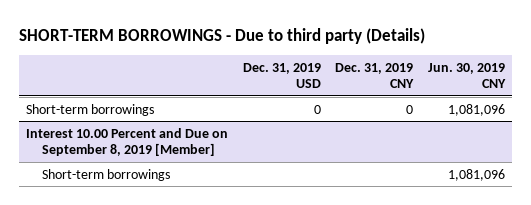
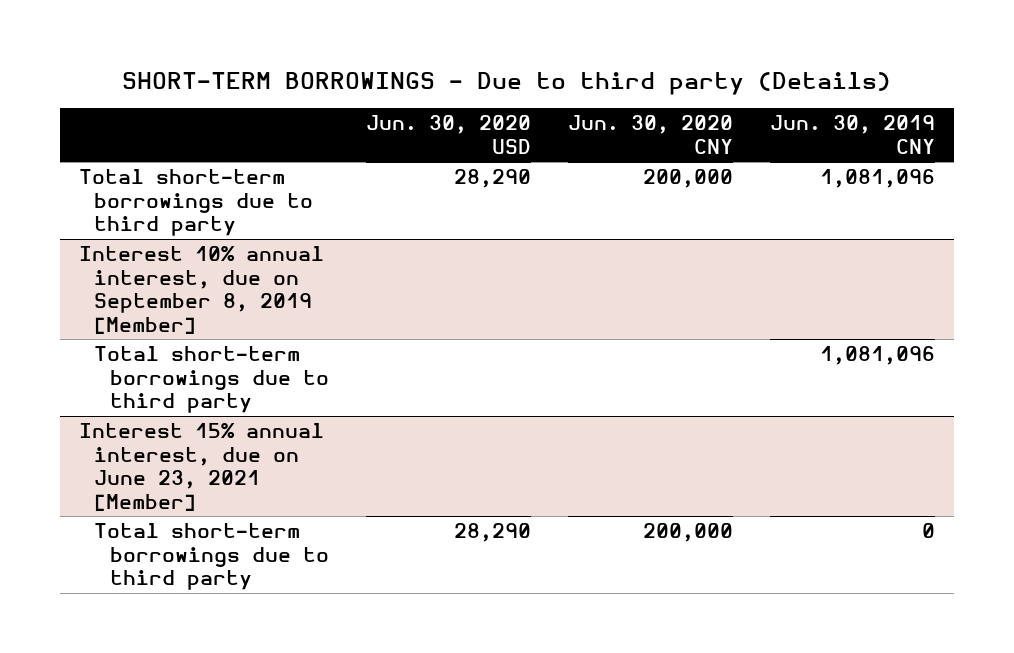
[242,62,321,89] Dec. 31, 2019 USD -> none
[335,62,415,89] Dec. 31, 2019 CNY -> none
none -> [365,115,531,154] Jun. 30, 2020 USD
none -> [568,115,734,154] Jun. 30, 2020 CNY
[26,103,155,116] Short-term borrowings -> [78,168,314,237] Total short-term borrowings due to third party
[26,127,229,157] Interest 10.00 Percent and Due on September 8, 2019 [Member] -> [78,245,324,335] Interest 10% annual interest, due on September 8, 2019 [Member]
[42,168,171,181] Short-term borrowings -> [94,345,329,414] Total short-term borrowings due to third party
none -> [78,422,324,512] Interest 15% annual interest, due on June 23, 2021 [Member]
none -> [94,522,329,591] Total short-term borrowings due to third party

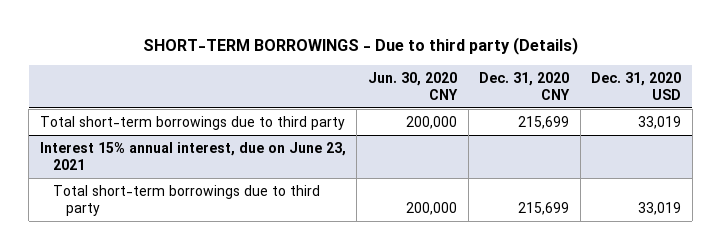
[365,115,531,154] Jun. 30, 2020 USD -> none
[770,115,936,154] Jun. 30, 2019 CNY -> none
none -> [479,71,571,100] Dec. 31, 2020 CNY
none -> [591,71,682,100] Dec. 31, 2020 USD
[78,245,324,335] Interest 10% annual interest, due on September 8, 2019 [Member] -> none
[94,345,329,414] Total short-term borrowings due to third party -> none
[78,422,324,512] Interest 15% annual interest, due on June 23, 2021 [Member] -> [39,142,346,170] Interest 15% annual interest, due on June 23, 2021

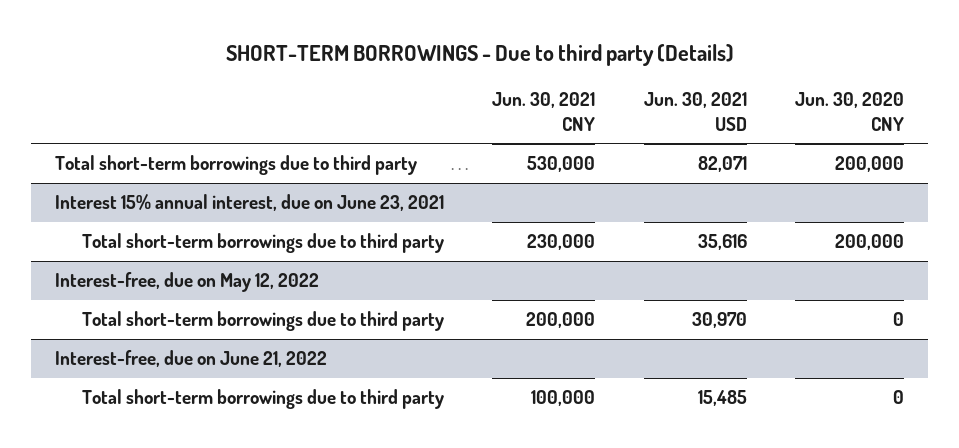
[479,71,571,100] Dec. 31, 2020 CNY -> none
[591,71,682,100] Dec. 31, 2020 USD -> none
none -> [492,92,596,131] Jun. 30, 2021 CNY
none -> [643,92,747,131] Jun. 30, 2021 USD
none -> [55,272,320,293] Interest-free, due on May 12, 2022
none -> [81,311,444,332] Total short-term borrowings due to third party
none -> [55,350,328,368] Interest-free, due on June 21, 2022
none -> [81,389,444,410] Total short-term borrowings due to third party

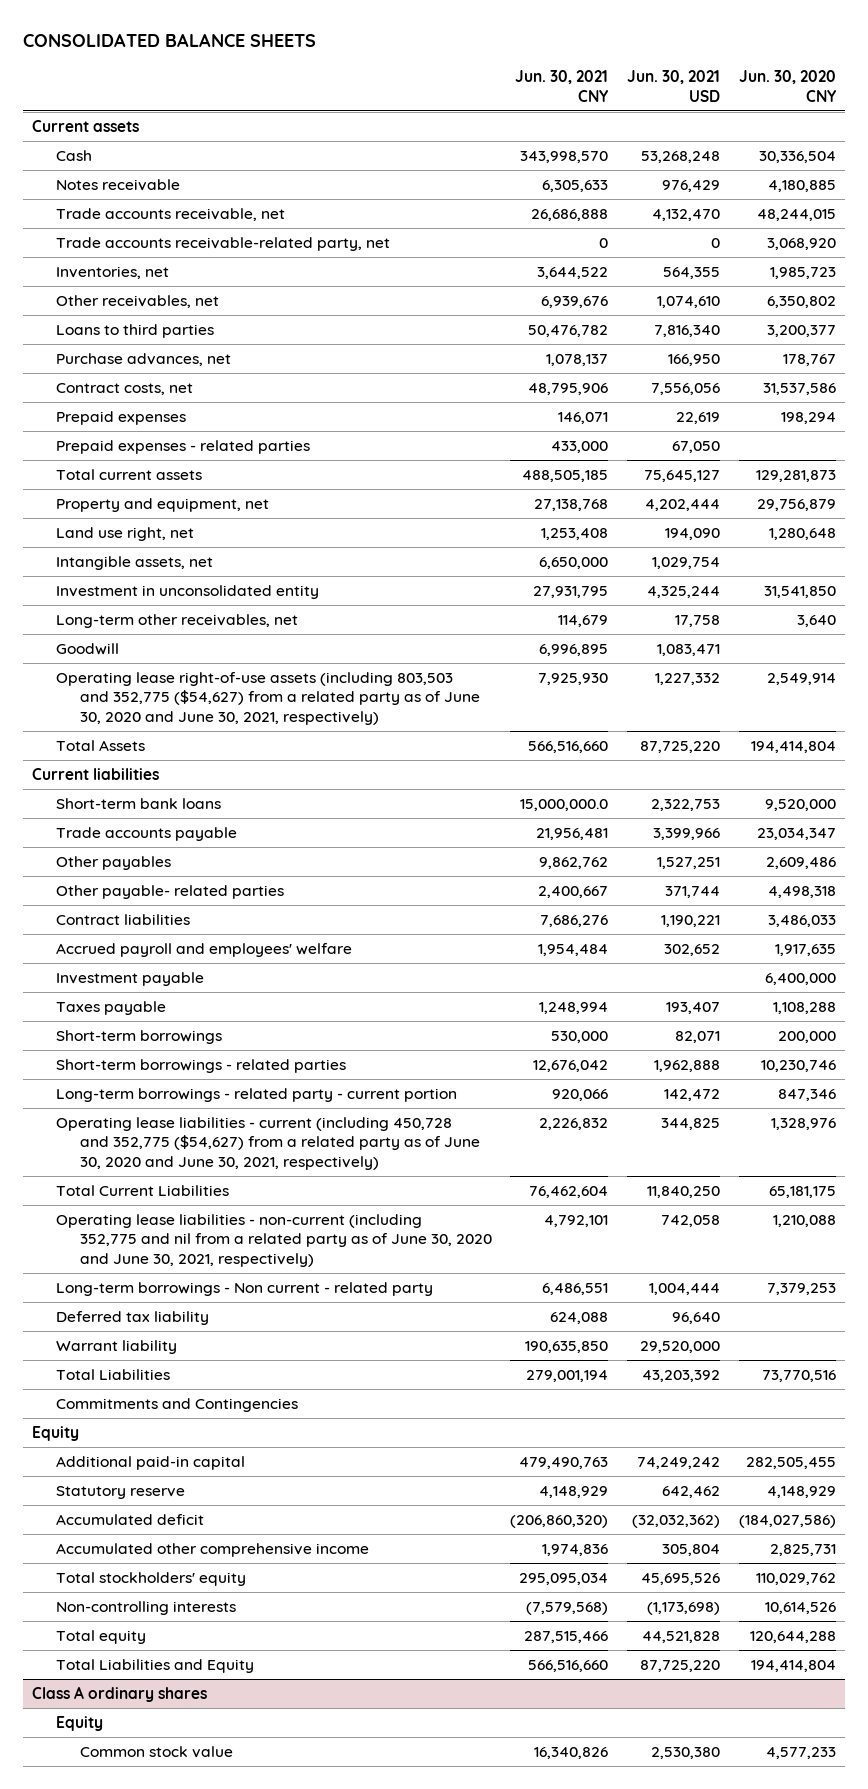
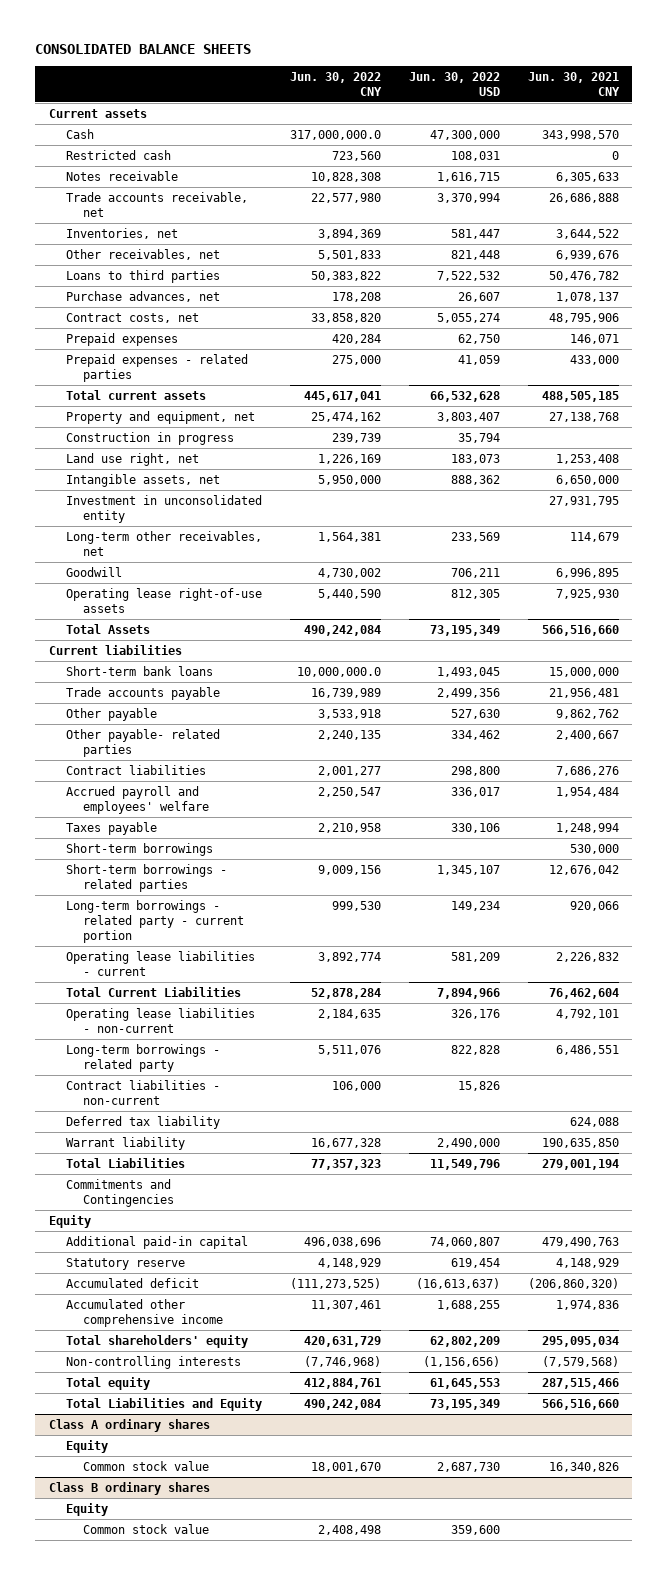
[627,70,721,102] Jun. 30, 2021 USD -> none
[739,70,837,102] Jun. 30, 2020 CNY -> none
none -> [289,71,382,96] Jun. 30, 2022 CNY
none -> [408,71,500,96] Jun. 30, 2022 USD
none -> [65,149,171,160] Restricted cash
[55,236,390,251] Trade accounts receivable-related party, net -> none
none -> [65,431,234,445] Construction in progress
[55,671,480,725] Operating lease right-of-use assets (including 803,503 and 352,775 ($54,627) from a related party as of June 30, 2020 and June 30, 2021, respectively) -> [65,587,262,613] Operating lease right-of-use assets
[520,798,609,811] 15,000,000.0 -> [548,666,619,677] 15,000,000
[55,855,171,870] Other payables -> [65,707,157,721] Other payable
[55,971,204,986] Investment payable -> none
[55,1116,480,1170] Operating lease liabilities - current (including 450,728 and 352,775 ($54,627) from a related party as of June 30, 2020 and June 30, 2021, respectively) -> [65,950,255,976] Operating lease liabilities - current
[55,1213,492,1267] Operating lease liabilities - non-current (including 352,775 and nil from a related party as of June 30, 2020 and June 30, 2021, respectively) -> [65,1007,255,1033] Operating lease liabilities - non-current
[55,1281,433,1296] Long-term borrowings - Non current - related party -> [65,1043,220,1072] Long-term borrowings - related party
none -> [65,1079,220,1105] Contract liabilities - non-current
[55,1571,246,1586] Total stockholders' equity -> [65,1334,248,1348] Total shareholders' equity
none -> [48,1481,210,1495] Class B ordinary shares
none -> [65,1502,108,1516] Equity
none -> [82,1523,209,1534] Common stock value

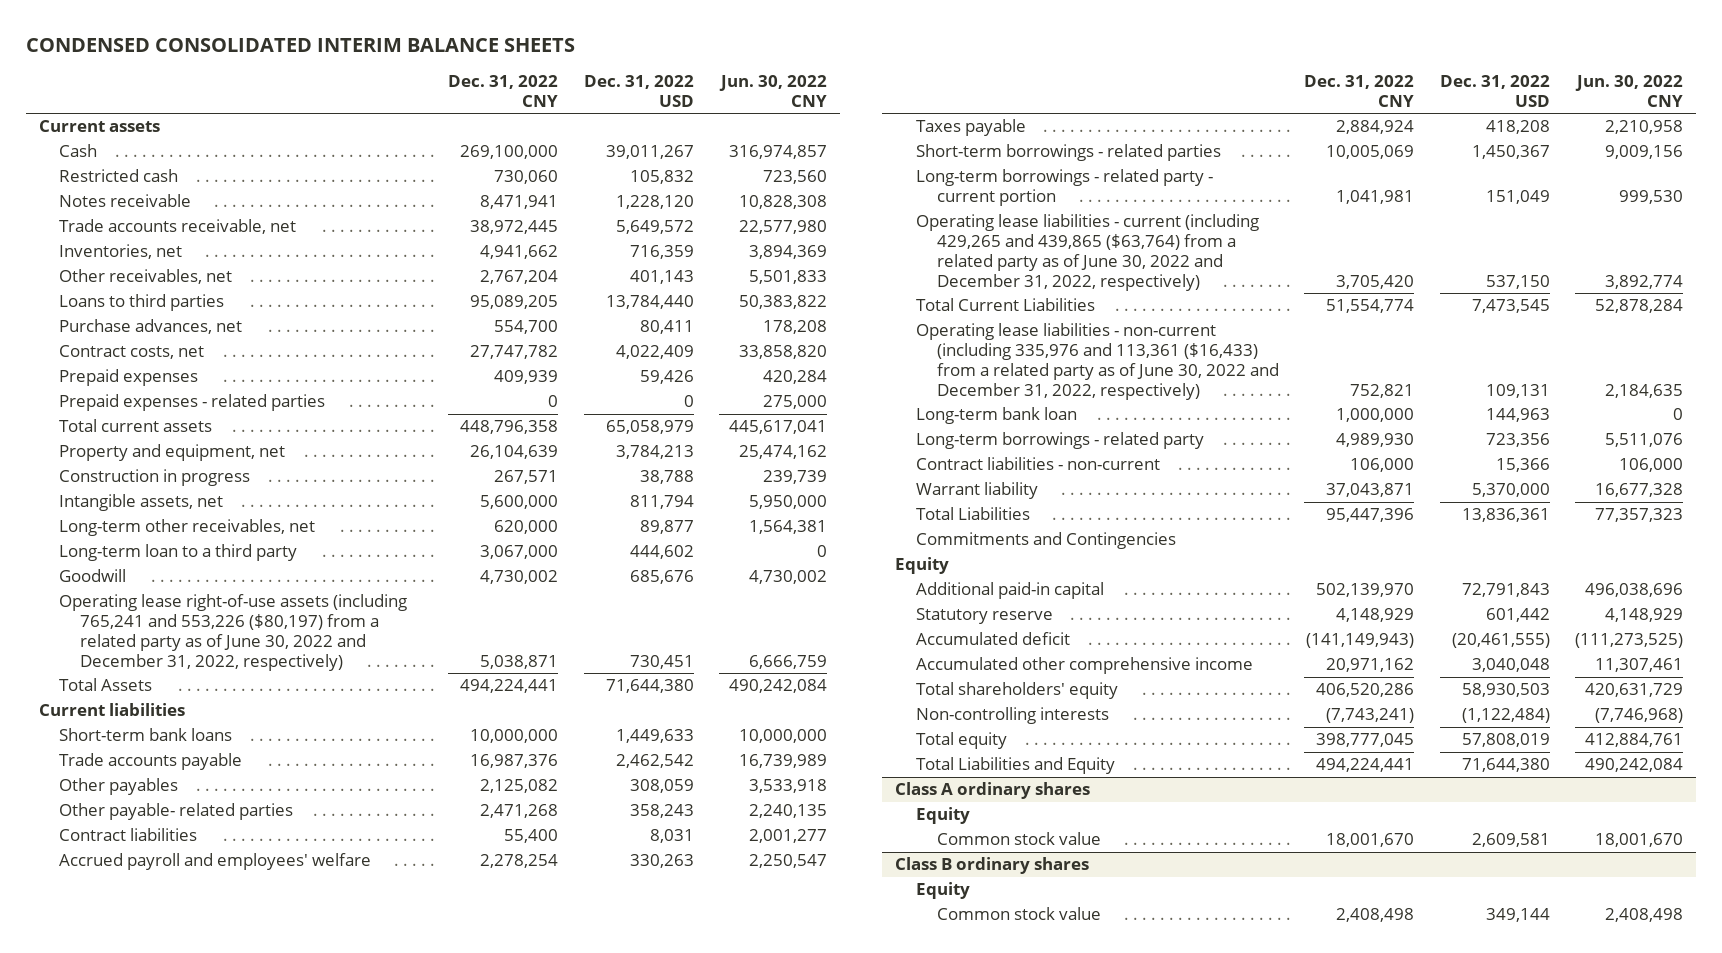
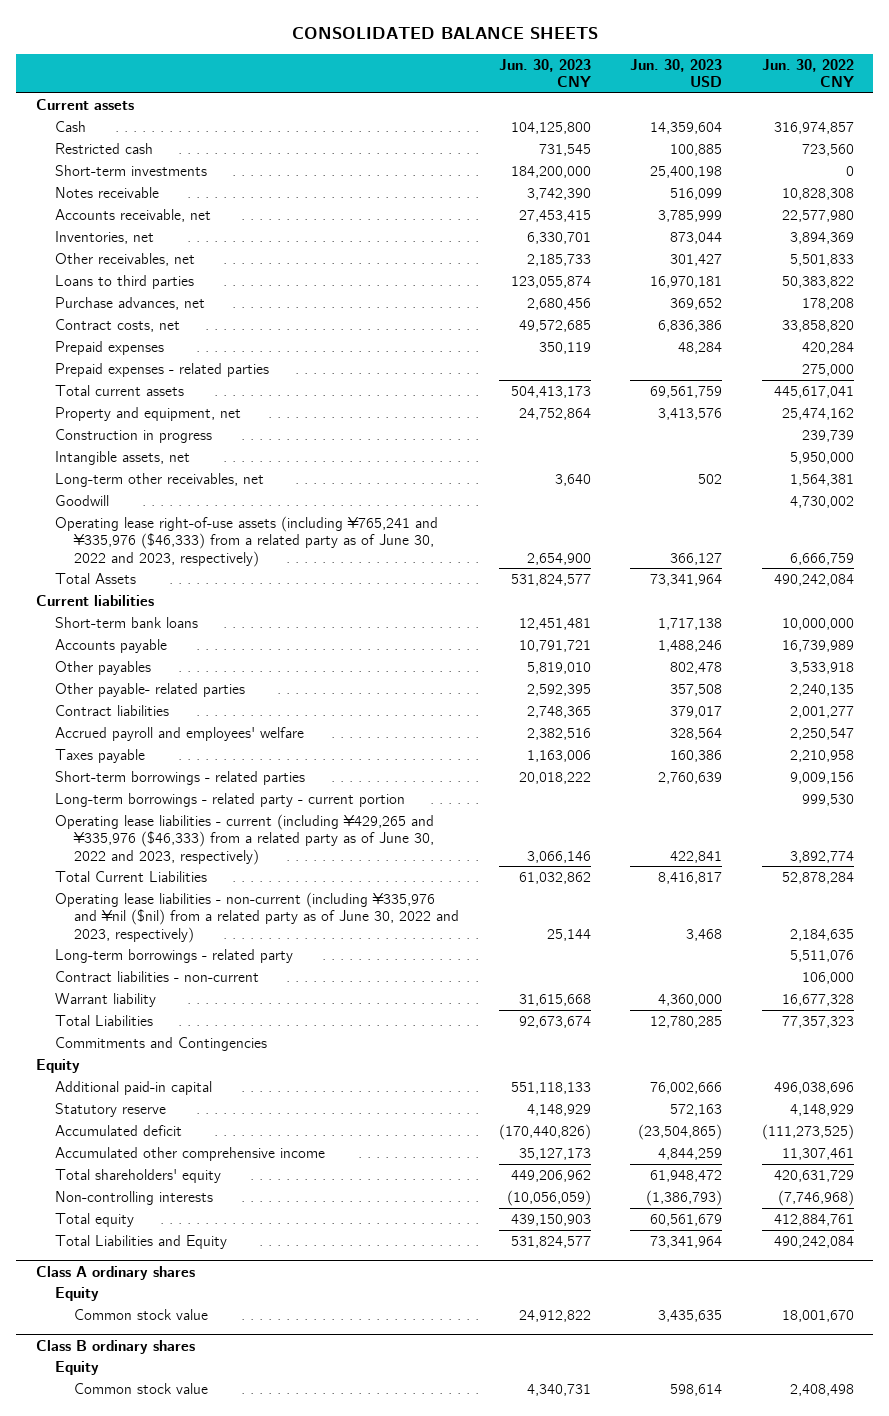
[25,37,575,52] CONDENSED CONSOLIDATED INTERIM BALANCE SHEETS -> [291,27,598,40] CONSOLIDATED BALANCE SHEETS
[448,74,559,107] Dec. 31, 2022 CNY -> none
[583,74,694,107] Dec. 31, 2022 USD -> none
none -> [498,59,591,88] Jun. 30, 2023 CNY
none -> [630,59,723,88] Jun. 30, 2023 USD
none -> [55,164,208,176] Short-term investments
[59,219,297,235] Trade accounts receivable, net -> [55,208,212,222] Accounts receivable, net
[59,544,298,562] Long-term loan to a third party -> none
[59,594,408,671] Operating lease right-of-use assets (including 765,241 and 553,226 ($80,197) from a related party as of June 30, 2022 and December 31, 2022, respectively) -> [55,515,439,567] Operating lease right-of-use assets (including ¥765,241 and ¥335,976 ($46,333) from a related party as of June 30, 2022 and 2023, respectively)
[59,753,243,771] Trade accounts payable -> [55,638,168,653] Accounts payable
[915,214,1259,291] Operating lease liabilities - current (including 429,265 and 439,865 ($63,764) from a related party as of June 30, 2022 and December 31, 2022, respectively) -> [55,813,435,865] Operating lease liabilities - current (including ¥429,265 and ¥335,976 ($46,333) from a related party as of June 30, 2022 and 2023, respectively)
[915,407,1077,425] Long-term bank loan -> none
[915,323,1279,400] Operating lease liabilities - non-current (including 335,976 and 113,361 ($16,433) from a related party as of June 30, 2022 and December 31, 2022, respectively) -> [55,891,460,943] Operating lease liabilities - non-current (including ¥335,976 and ¥nil ($nil) from a related party as of June 30, 2022 and 2023, respectively)

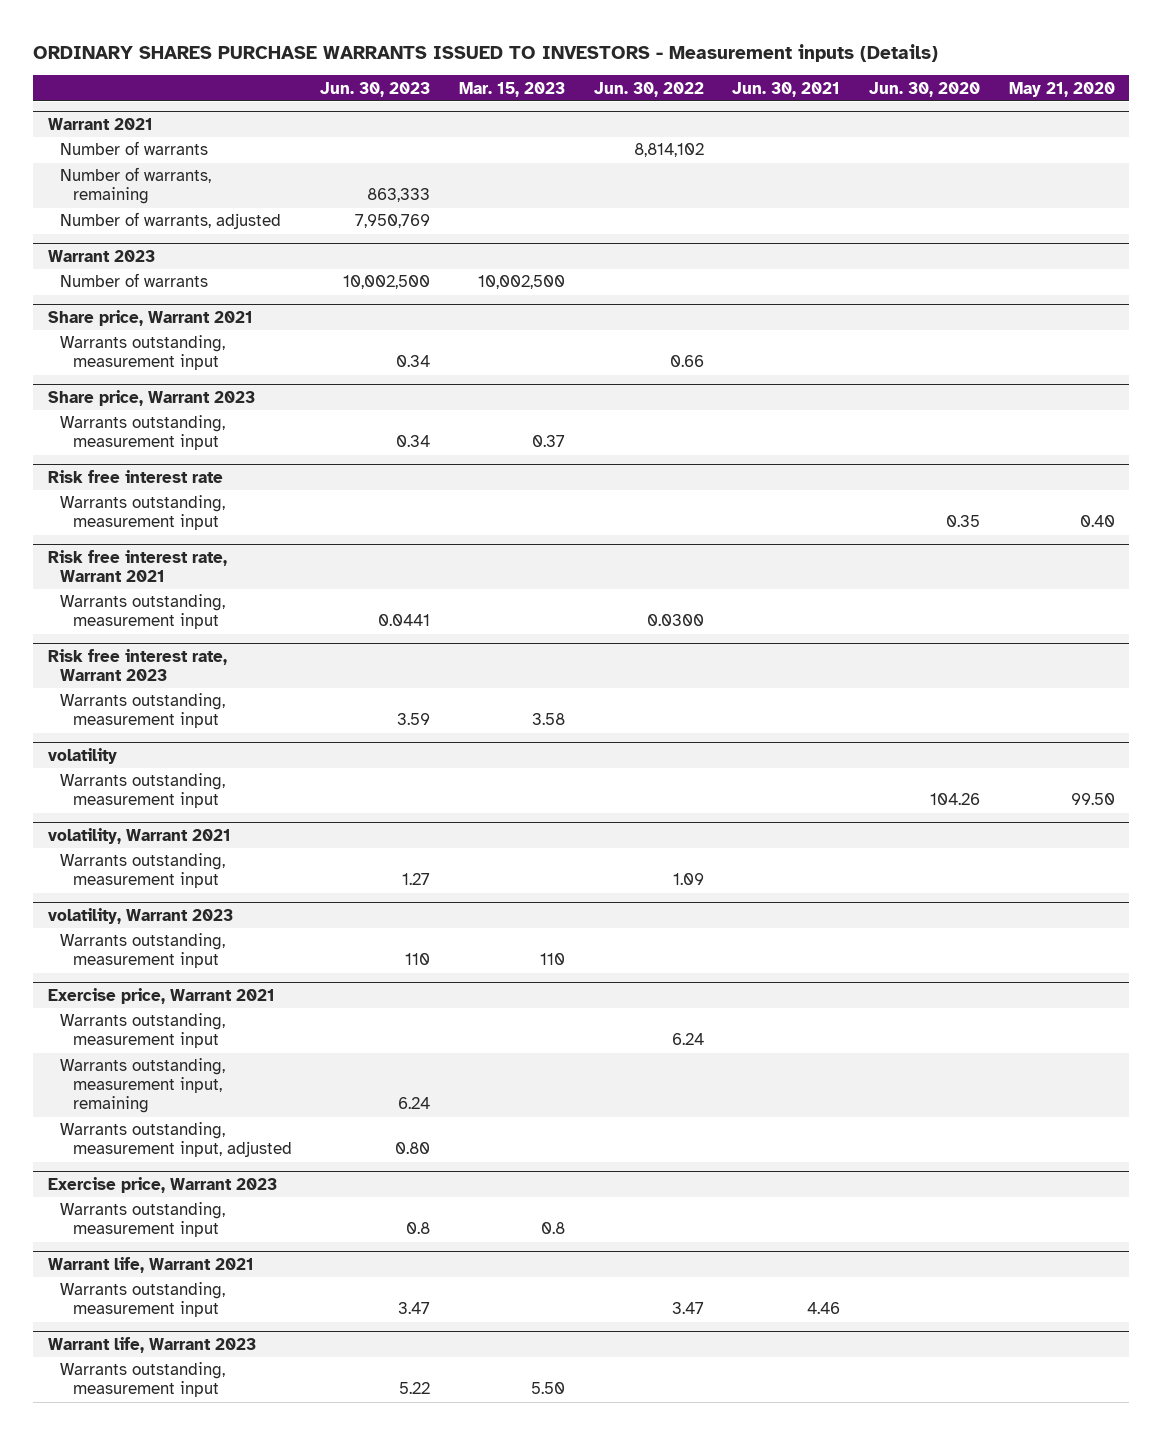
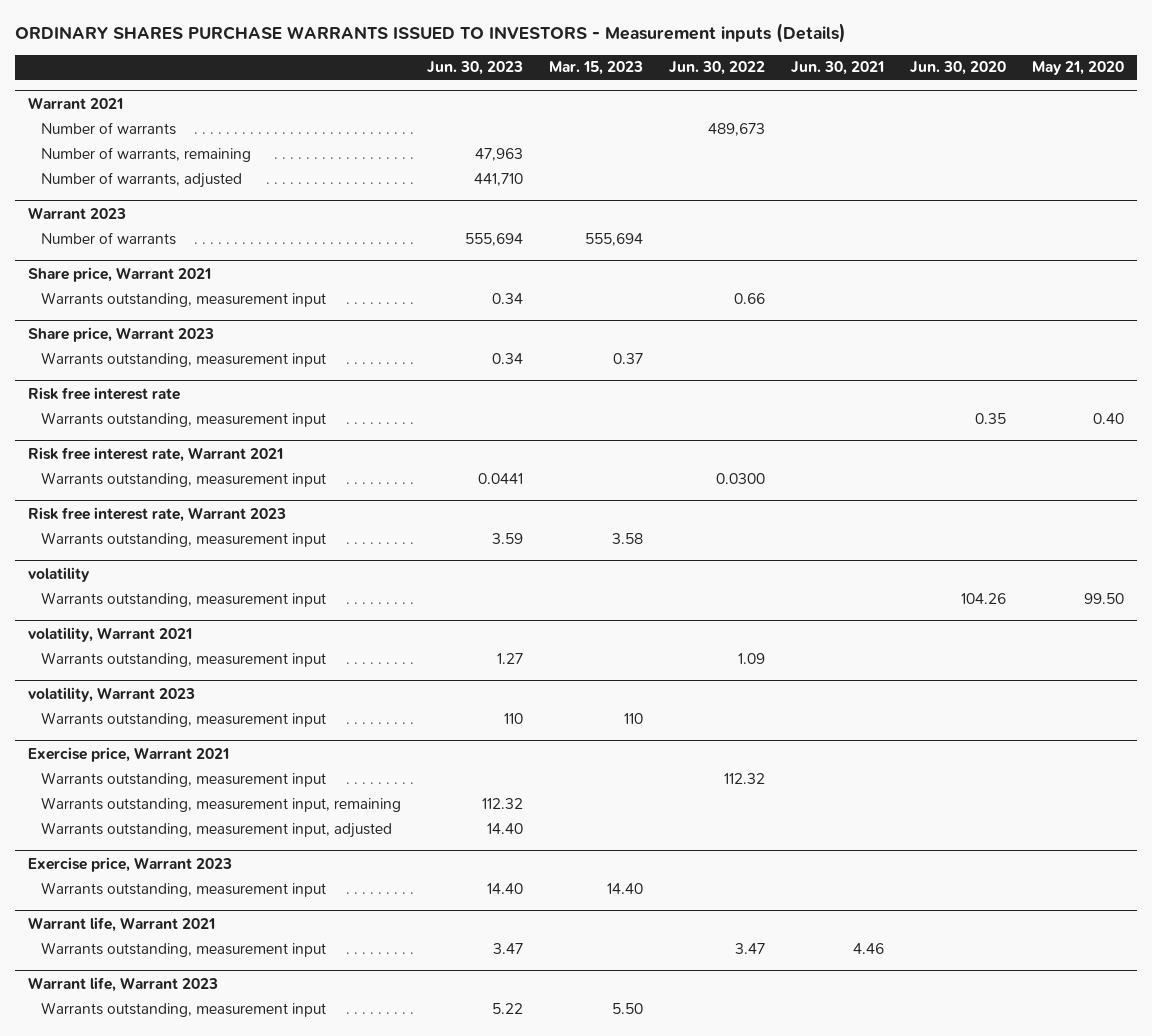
[633,143,704,158] 8,814,102 -> [708,122,766,136] 489,673
[367,188,431,203] 863,333 -> [475,147,524,161] 47,963
[355,214,431,229] 7,950,769 -> [474,172,524,186] 441,710
[343,275,431,290] 10,002,500 -> [465,232,524,246] 555,694
[478,275,566,290] 10,002,500 -> [585,232,644,246] 555,694
[671,1033,704,1046] 6.24 -> [724,772,766,784] 112.32
[398,1097,431,1110] 6.24 -> [482,797,524,809] 112.32
[395,1142,431,1155] 0.80 -> [487,822,524,834] 14.40
[406,1222,431,1235] 0.8 -> [487,882,524,894] 14.40
[541,1222,566,1235] 0.8 -> [607,882,644,894] 14.40

